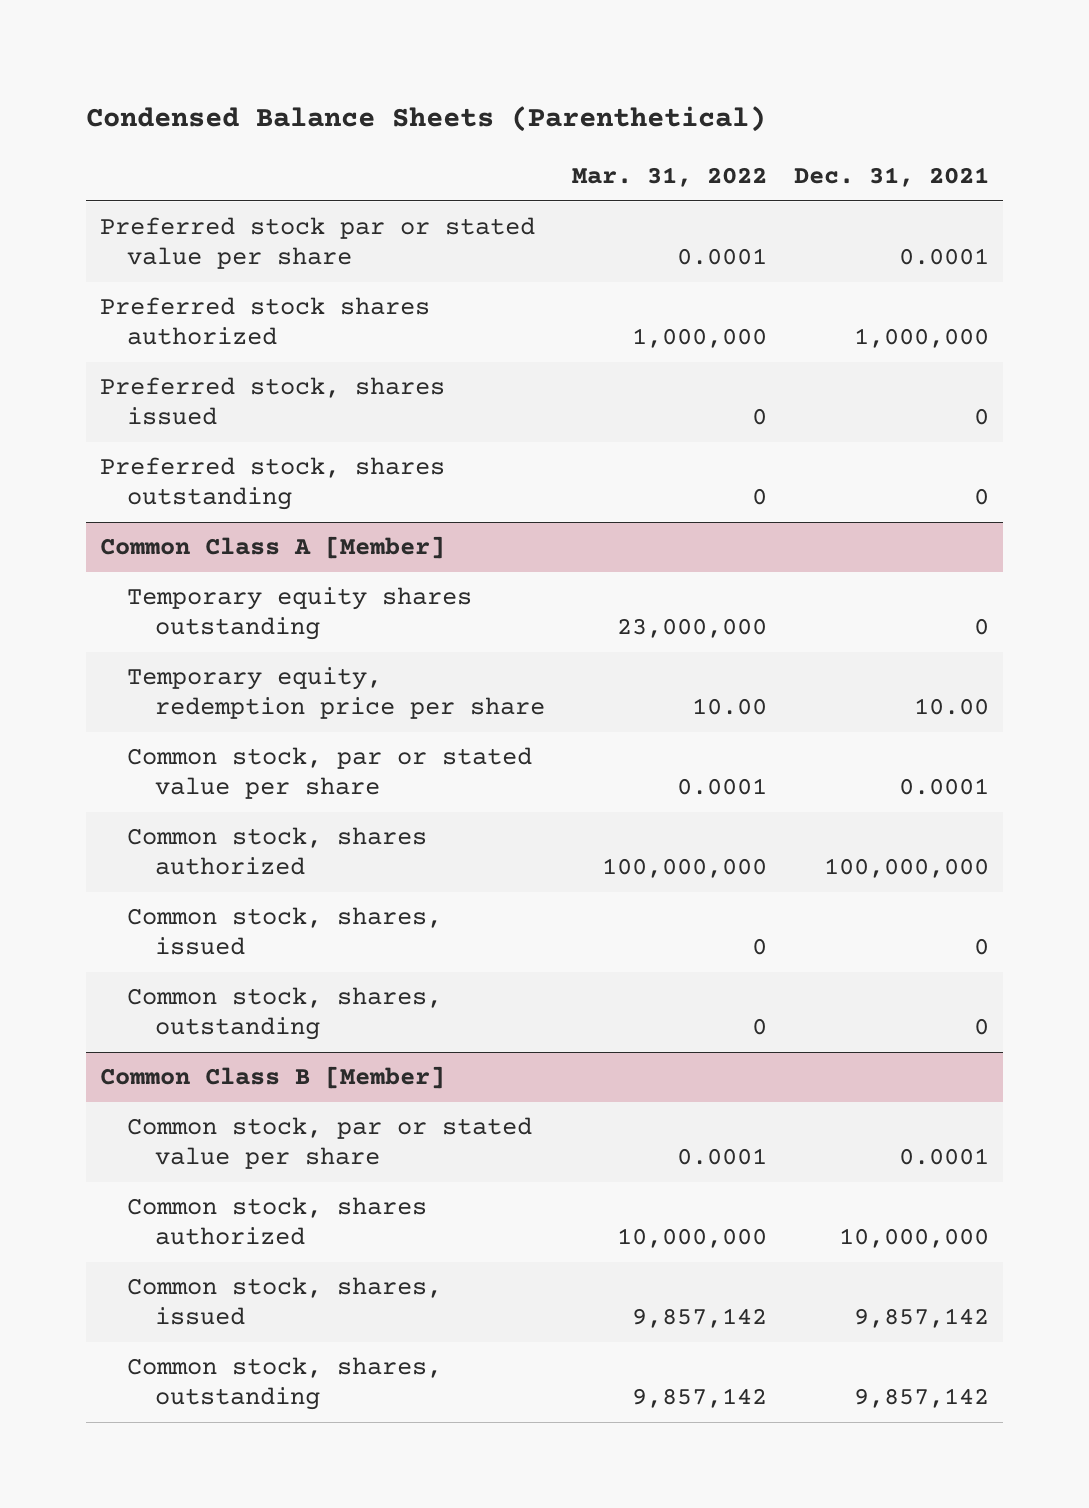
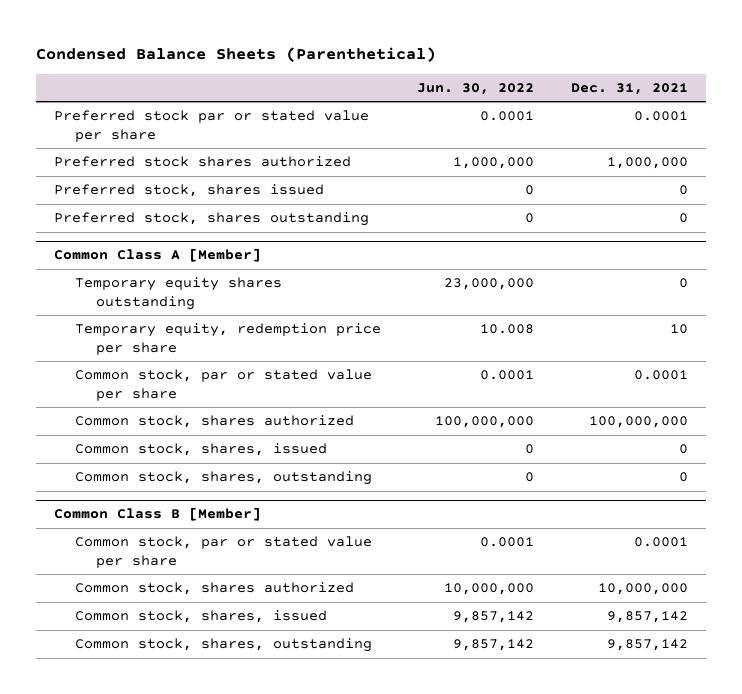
[572,167,768,188] Mar. 31, 2022 -> none
none -> [417,82,535,95] Jun. 30, 2022
[914,698,990,716] 10.00 -> [669,324,688,335] 10

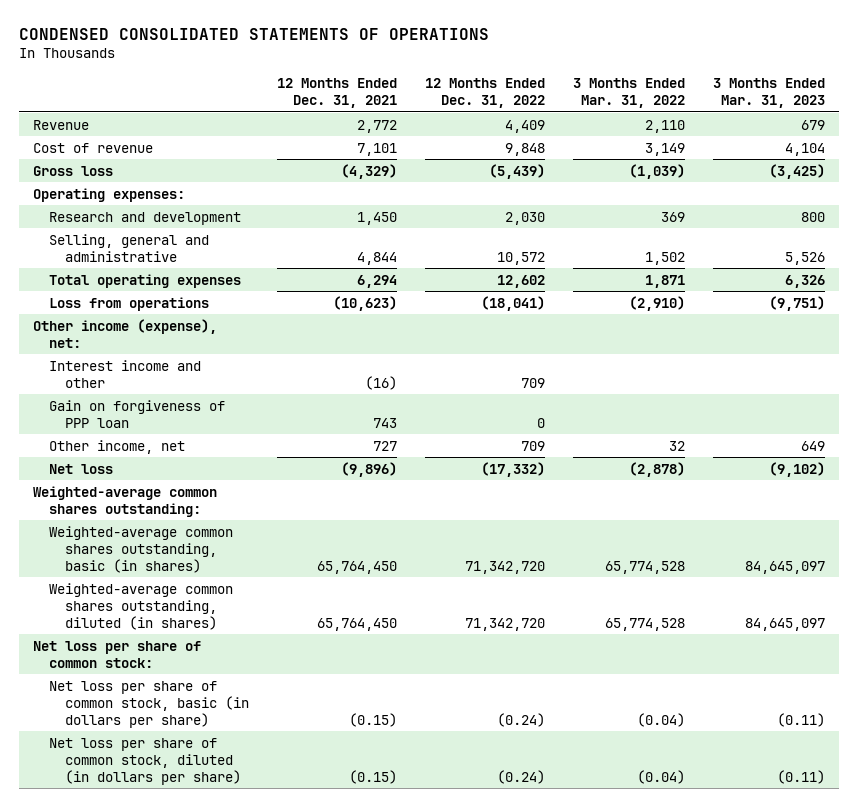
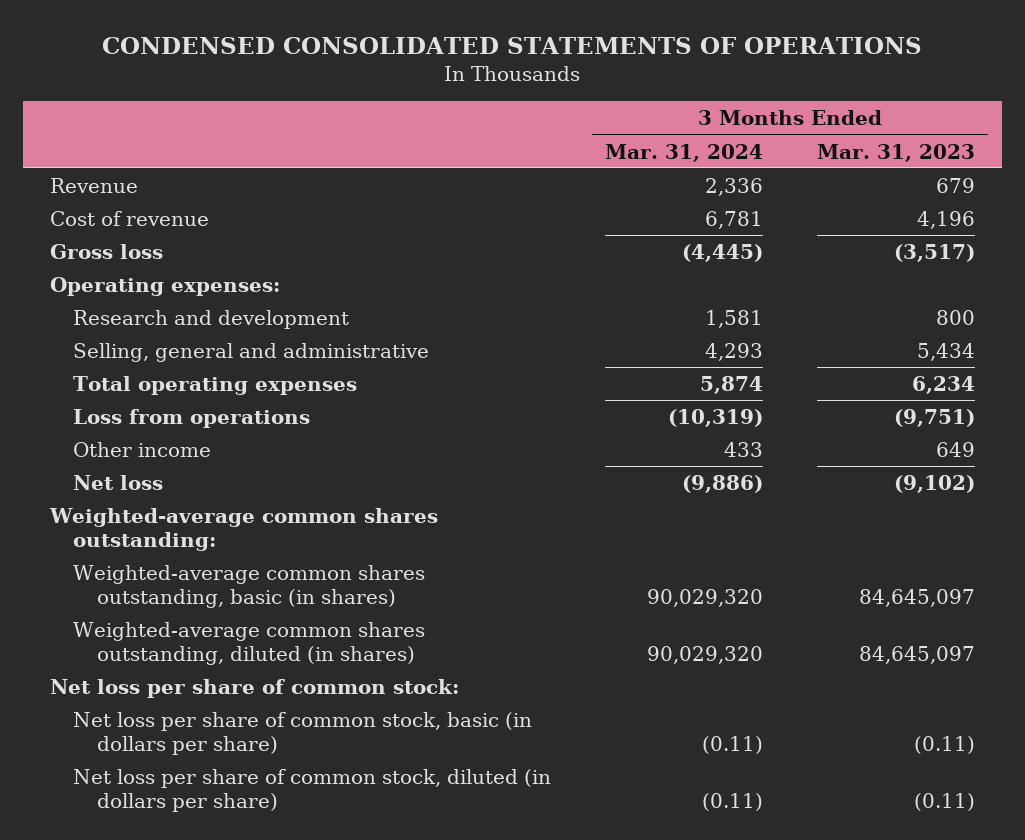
[276,77,397,108] 12 Months Ended Dec. 31, 2021 -> none
[424,77,545,108] 12 Months Ended Dec. 31, 2022 -> none
[573,77,686,108] 3 Months Ended Mar. 31, 2022 -> none
none -> [605,143,764,162] Mar. 31, 2024
[785,142,826,156] 4,104 -> [916,211,975,230] 4,196
[769,163,826,179] (3,425) -> [893,244,975,263] (3,517)
[785,251,826,265] 5,526 -> [916,343,975,362] 5,434
[785,274,826,288] 6,326 -> [911,376,975,395] 6,234
[32,318,217,348] Other income (expense), net: -> none
[48,359,201,388] Interest income and other -> none
[48,399,225,428] Gain on forgiveness of PPP loan -> none
[48,439,185,454] Other income, net -> [73,442,212,458] Other income

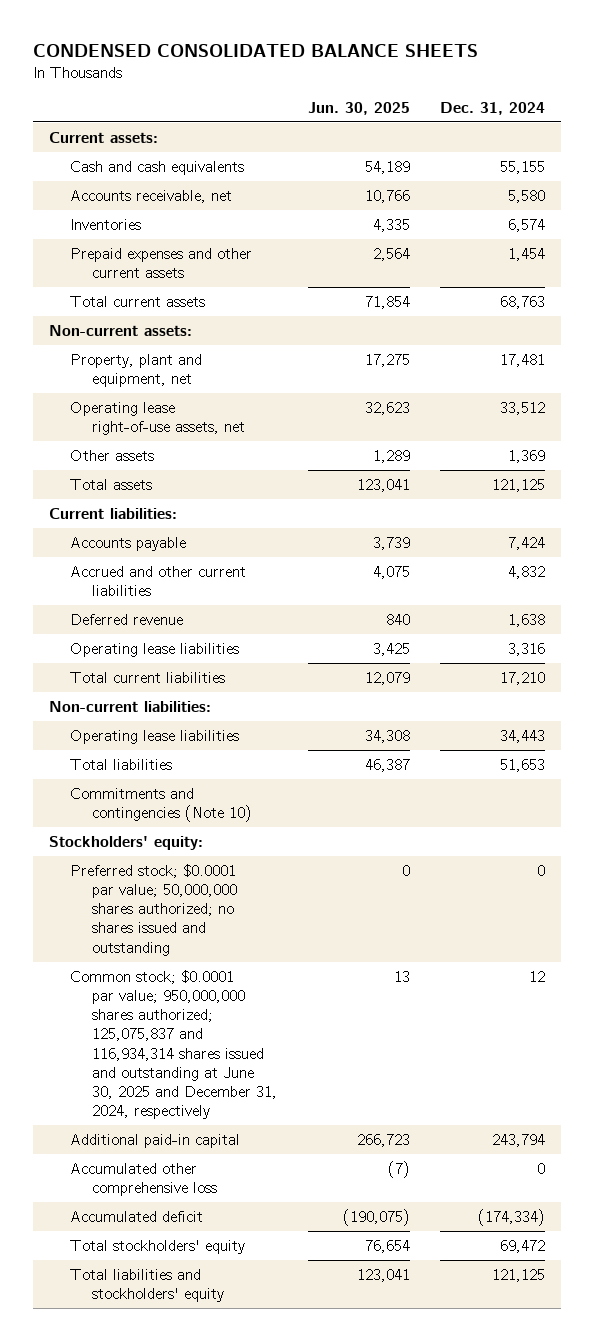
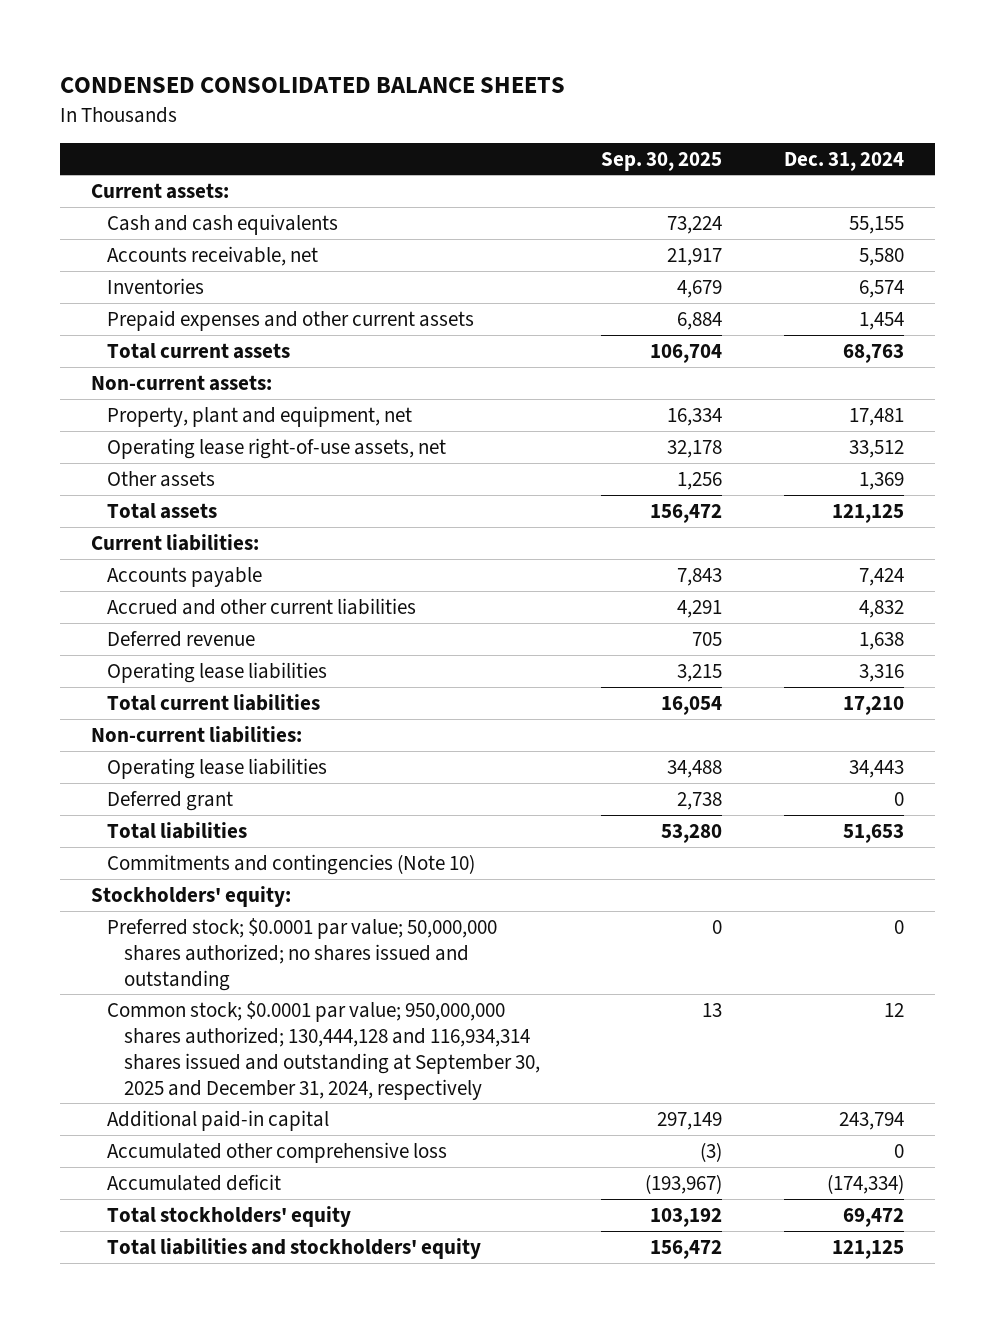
[307,101,410,115] Jun. 30, 2025 -> none
none -> [601,151,723,171] Sep. 30, 2025
none -> [107,790,234,811] Deferred grant
[70,969,277,1120] Common stock; $0.0001 par value; 950,000,000 shares authorized; 125,075,837 and 116,934,314 shares issued and outstanding at June 30, 2025 and December 31, 2024, respectively -> [107,1000,540,1100] Common stock; $0.0001 par value; 950,000,000 shares authorized; 130,444,128 and 116,934,314 shares issued and outstanding at September 30, 2025 and December 31, 2024, respectively

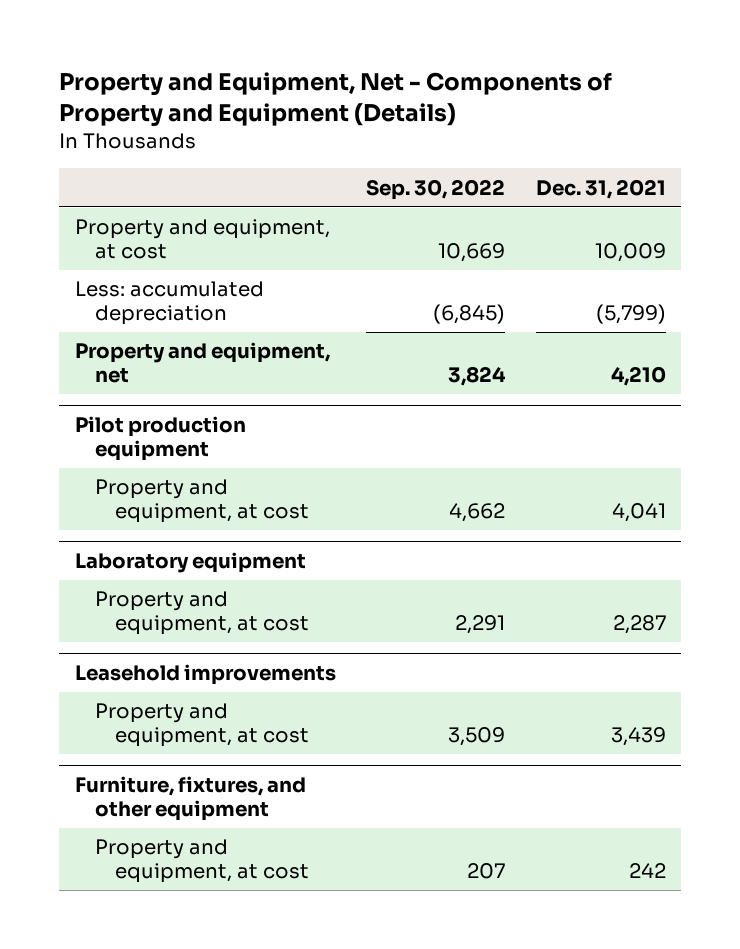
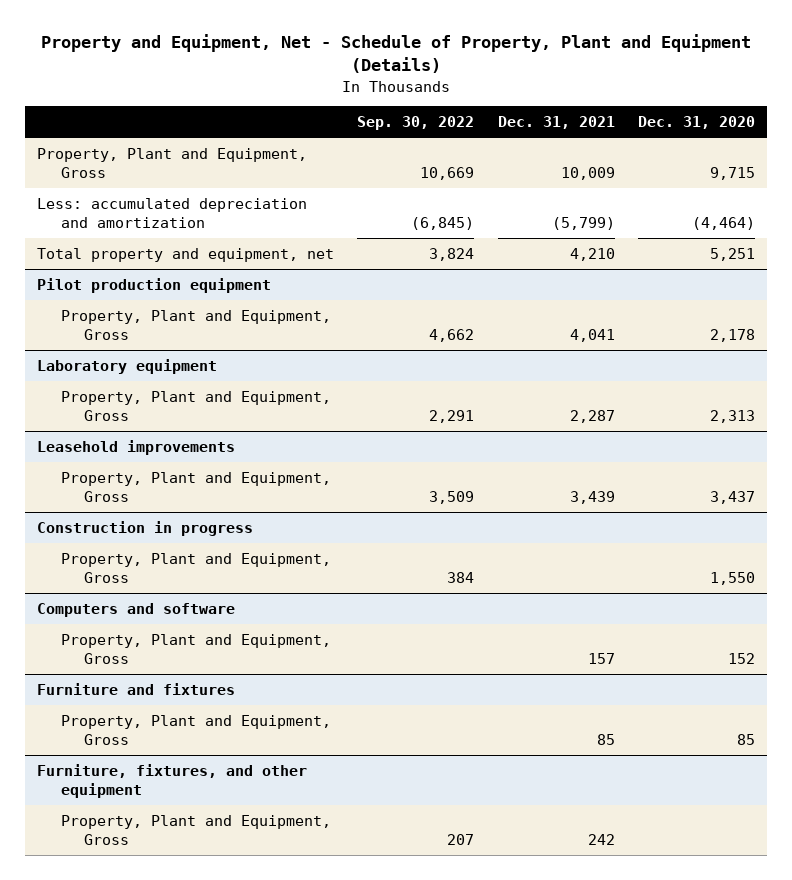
[59,72,613,127] Property and Equipment, Net - Components of Property and Equipment (Details) -> [41,34,752,74] Property and Equipment, Net - Schedule of Property, Plant and Equipment (Details)
none -> [638,116,756,130] Dec. 31, 2020
[74,219,330,260] Property and equipment, at cost -> [36,147,307,179] Property, Plant and Equipment, Gross
[74,281,264,326] Less: accumulated depreciation -> [36,197,307,229] Less: accumulated depreciation and amortization
[74,342,330,384] Property and equipment, net -> [36,247,334,262] Total property and equipment, net
[94,479,310,524] Property and equipment, at cost -> [60,309,331,341] Property, Plant and Equipment, Gross
[94,591,310,636] Property and equipment, at cost -> [60,390,331,422] Property, Plant and Equipment, Gross
[94,703,310,748] Property and equipment, at cost -> [60,471,331,503] Property, Plant and Equipment, Gross
none -> [36,520,253,536] Construction in progress
none -> [60,552,331,584] Property, Plant and Equipment, Gross
none -> [36,602,235,617] Computers and software
none -> [60,633,331,665] Property, Plant and Equipment, Gross
none -> [36,682,235,695] Furniture and fixtures
none -> [60,714,331,746] Property, Plant and Equipment, Gross
[94,839,310,884] Property and equipment, at cost -> [60,814,331,846] Property, Plant and Equipment, Gross

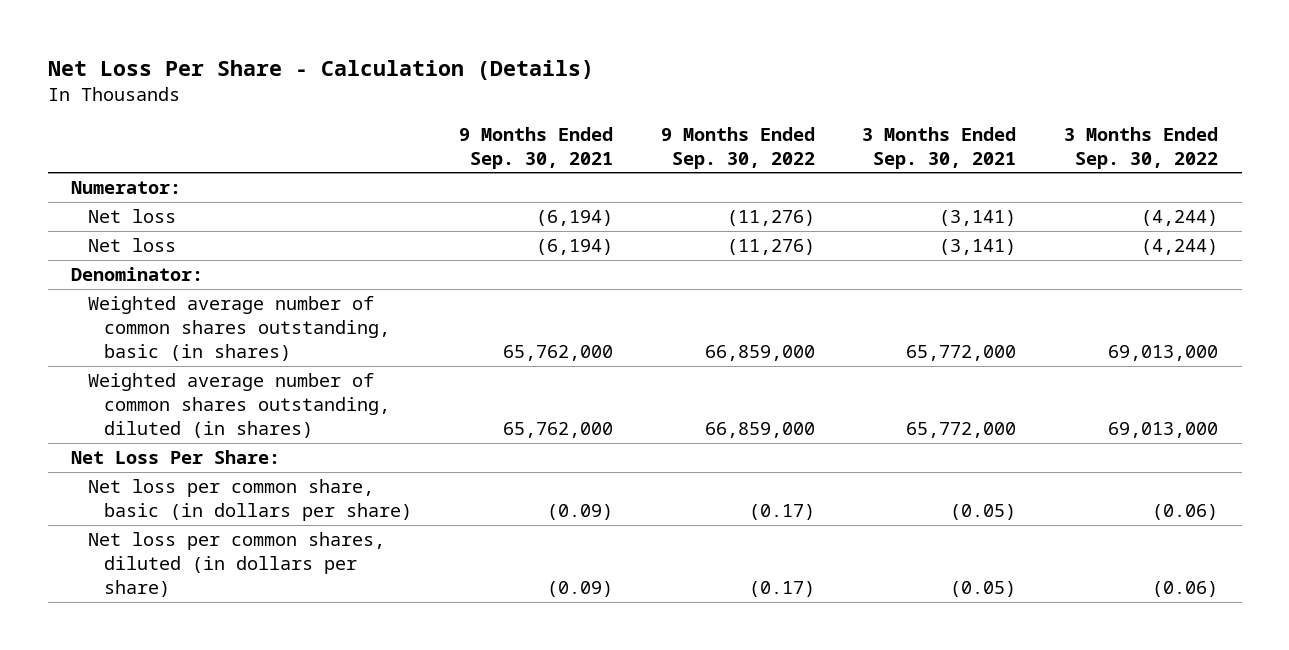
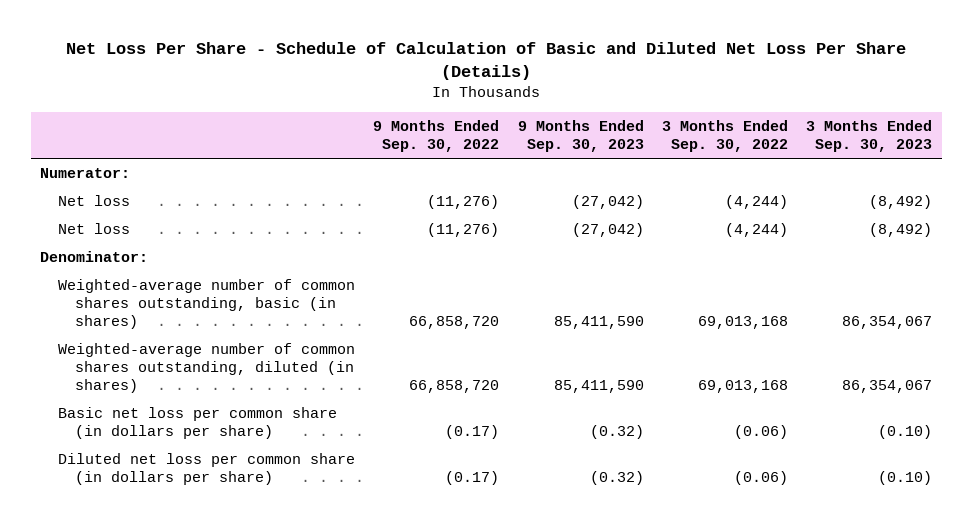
[47,60,594,81] Net Loss Per Share - Calculation (Details) -> [66,42,907,81] Net Loss Per Share - Schedule of Calculation of Basic and Diluted Net Loss Per Share (Details)
[459,126,614,169] 9 Months Ended Sep. 30, 2021 -> none
[862,126,1017,169] 3 Months Ended Sep. 30, 2021 -> none
none -> [517,120,644,153] 9 Months Ended Sep. 30, 2023
none -> [806,120,933,153] 3 Months Ended Sep. 30, 2023
[71,449,281,464] Net Loss Per Share: -> none
[87,295,390,361] Weighted average number of common shares outstanding, basic (in shares) -> [57,278,355,329] Weighted-average number of common shares outstanding, basic (in shares)
[704,344,815,361] 66,859,000 -> [409,315,500,329] 66,858,720
[1107,344,1218,361] 69,013,000 -> [698,315,789,329] 69,013,168
[87,372,390,438] Weighted average number of common shares outstanding, diluted (in shares) -> [57,342,355,393] Weighted-average number of common shares outstanding, diluted (in shares)
[704,421,815,438] 66,859,000 -> [409,379,500,393] 66,858,720
[1107,421,1218,438] 69,013,000 -> [698,379,789,393] 69,013,168
[87,478,412,521] Net loss per common share, basic (in dollars per share) -> [57,406,337,439] Basic net loss per common share (in dollars per share)
[87,531,385,597] Net loss per common shares, diluted (in dollars per share) -> [57,452,355,485] Diluted net loss per common share (in dollars per share)

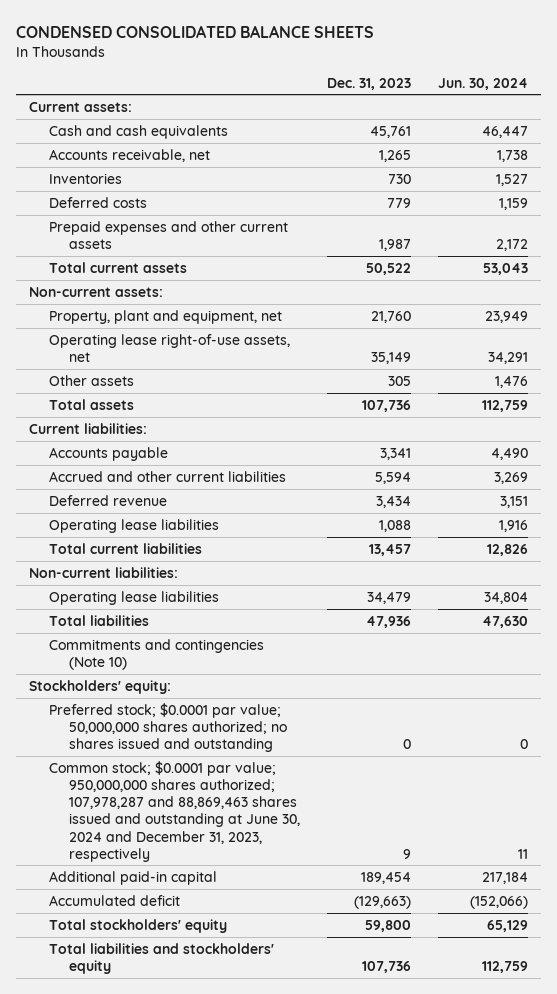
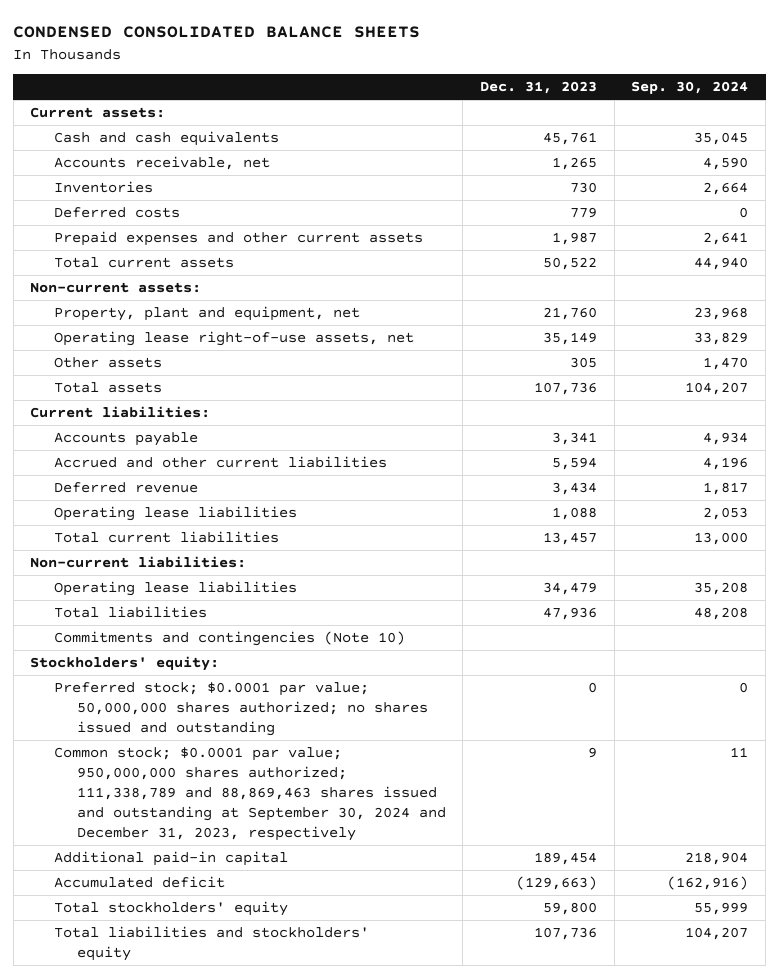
[437,77,528,90] Jun. 30, 2024 -> none
none -> [631,81,749,95] Sep. 30, 2024
[49,760,301,862] Common stock; $0.0001 par value; 950,000,000 shares authorized; 107,978,287 and 88,869,463 shares issued and outstanding at June 30, 2024 and December 31, 2023, respectively -> [53,747,446,841] Common stock; $0.0001 par value; 950,000,000 shares authorized; 111,338,789 and 88,869,463 shares issued and outstanding at September 30, 2024 and December 31, 2023, respectively

